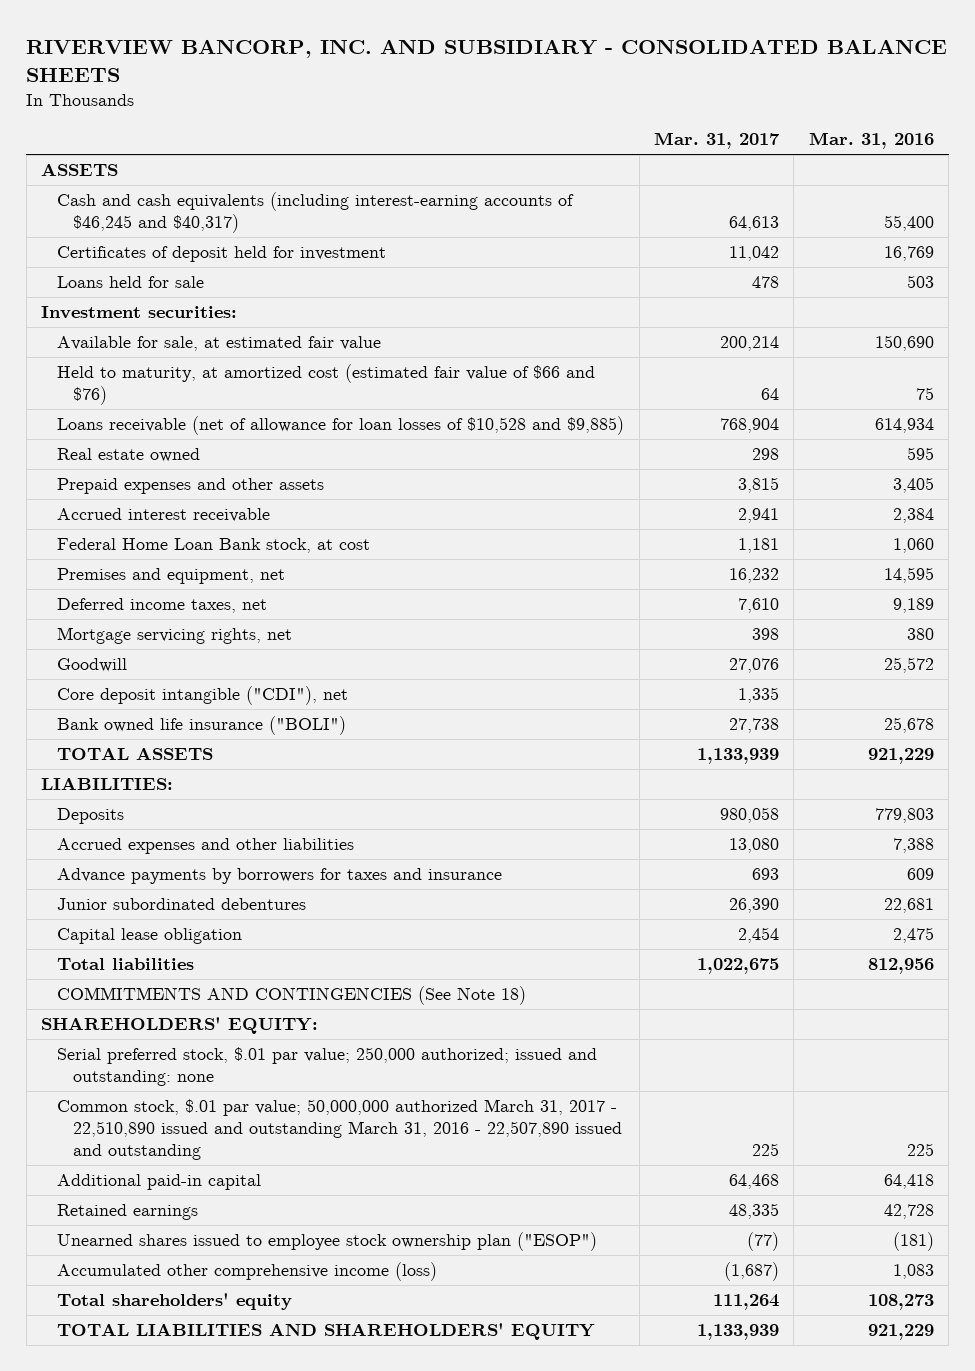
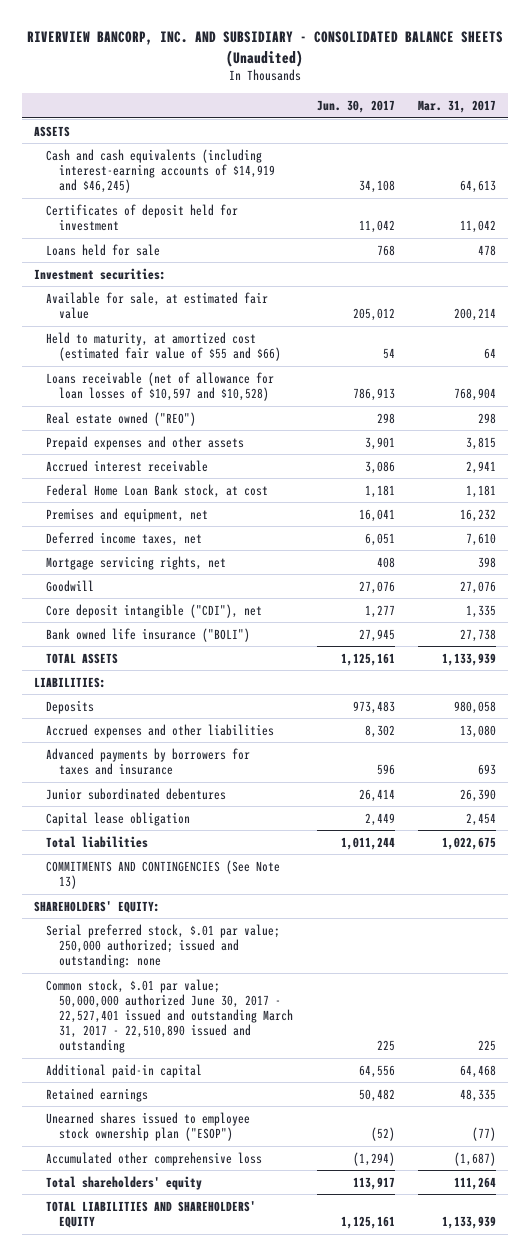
[26,39,948,82] RIVERVIEW BANCORP, INC. AND SUBSIDIARY - CONSOLIDATED BALANCE SHEETS -> [27,31,504,67] RIVERVIEW BANCORP, INC. AND SUBSIDIARY - CONSOLIDATED BALANCE SHEETS (Unaudited)
[808,132,934,150] Mar. 31, 2016 -> none
none -> [316,100,395,114] Jun. 30, 2017
[57,192,575,234] Cash and cash equivalents (including interest-earning accounts of $46,245 and $40,317) -> [46,148,275,194] Cash and cash equivalents (including interest-earning accounts of $14,919 and $46,245)
[57,364,596,406] Held to maturity, at amortized cost (estimated fair value of $66 and $76) -> [46,331,281,361] Held to maturity, at amortized cost (estimated fair value of $55 and $66)
[57,416,625,436] Loans receivable (net of allowance for loan losses of $10,528 and $9,885) -> [46,371,275,401] Loans receivable (net of allowance for loan losses of $10,597 and $10,528)
[57,448,201,463] Real estate owned -> [46,411,197,426] Real estate owned ("REO")
[57,868,503,885] Advance payments by borrowers for taxes and insurance -> [46,747,251,775] Advanced payments by borrowers for taxes and insurance
[57,986,527,1006] COMMITMENTS AND CONTINGENCIES (See Note 18) -> [46,859,281,889] COMMITMENTS AND CONTINGENCIES (See Note 13)
[57,1099,623,1160] Common stock, $.01 par value; 50,000,000 authorized March 31, 2017 - 22,510,890 issued and outstanding March 31, 2016 - 22,507,890 issued and outstanding -> [46,978,293,1054] Common stock, $.01 par value; 50,000,000 authorized June 30, 2017 - 22,527,401 issued and outstanding March 31, 2017 - 22,510,890 issued and outstanding
[57,1262,438,1282] Accumulated other comprehensive income (loss) -> [46,1151,263,1166] Accumulated other comprehensive loss

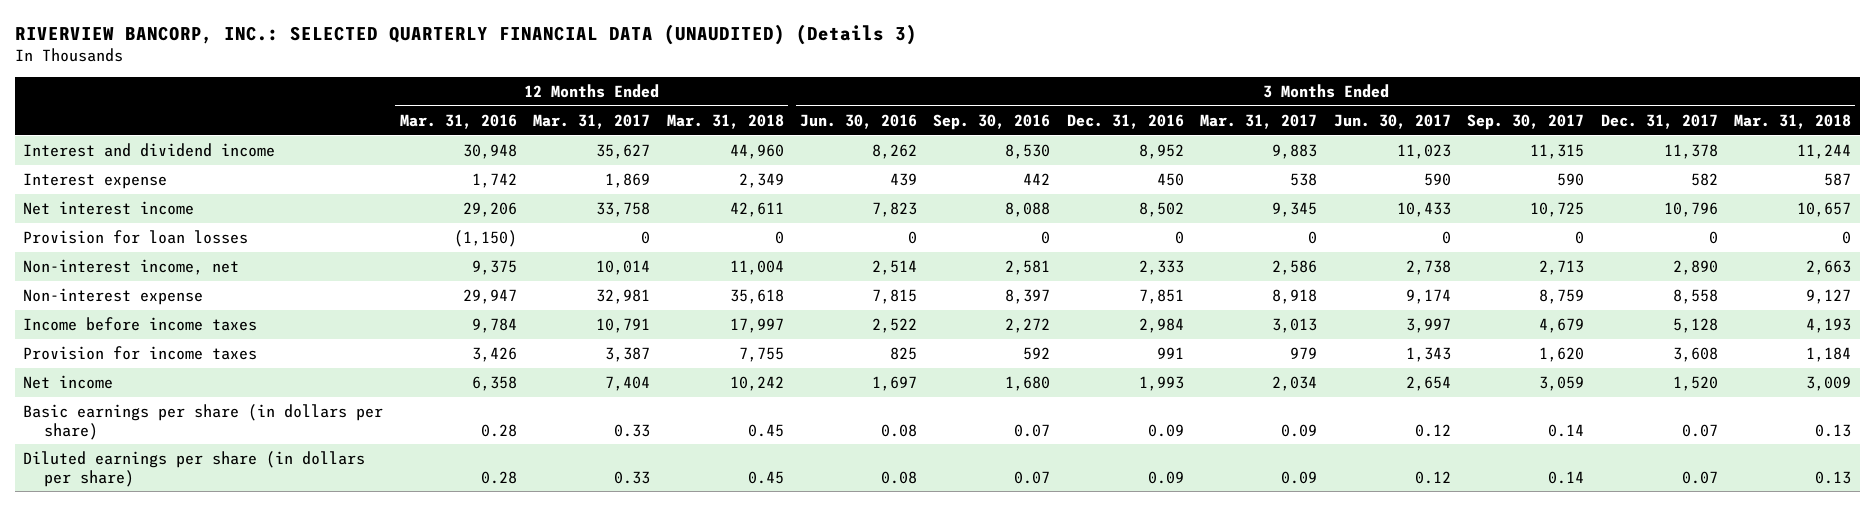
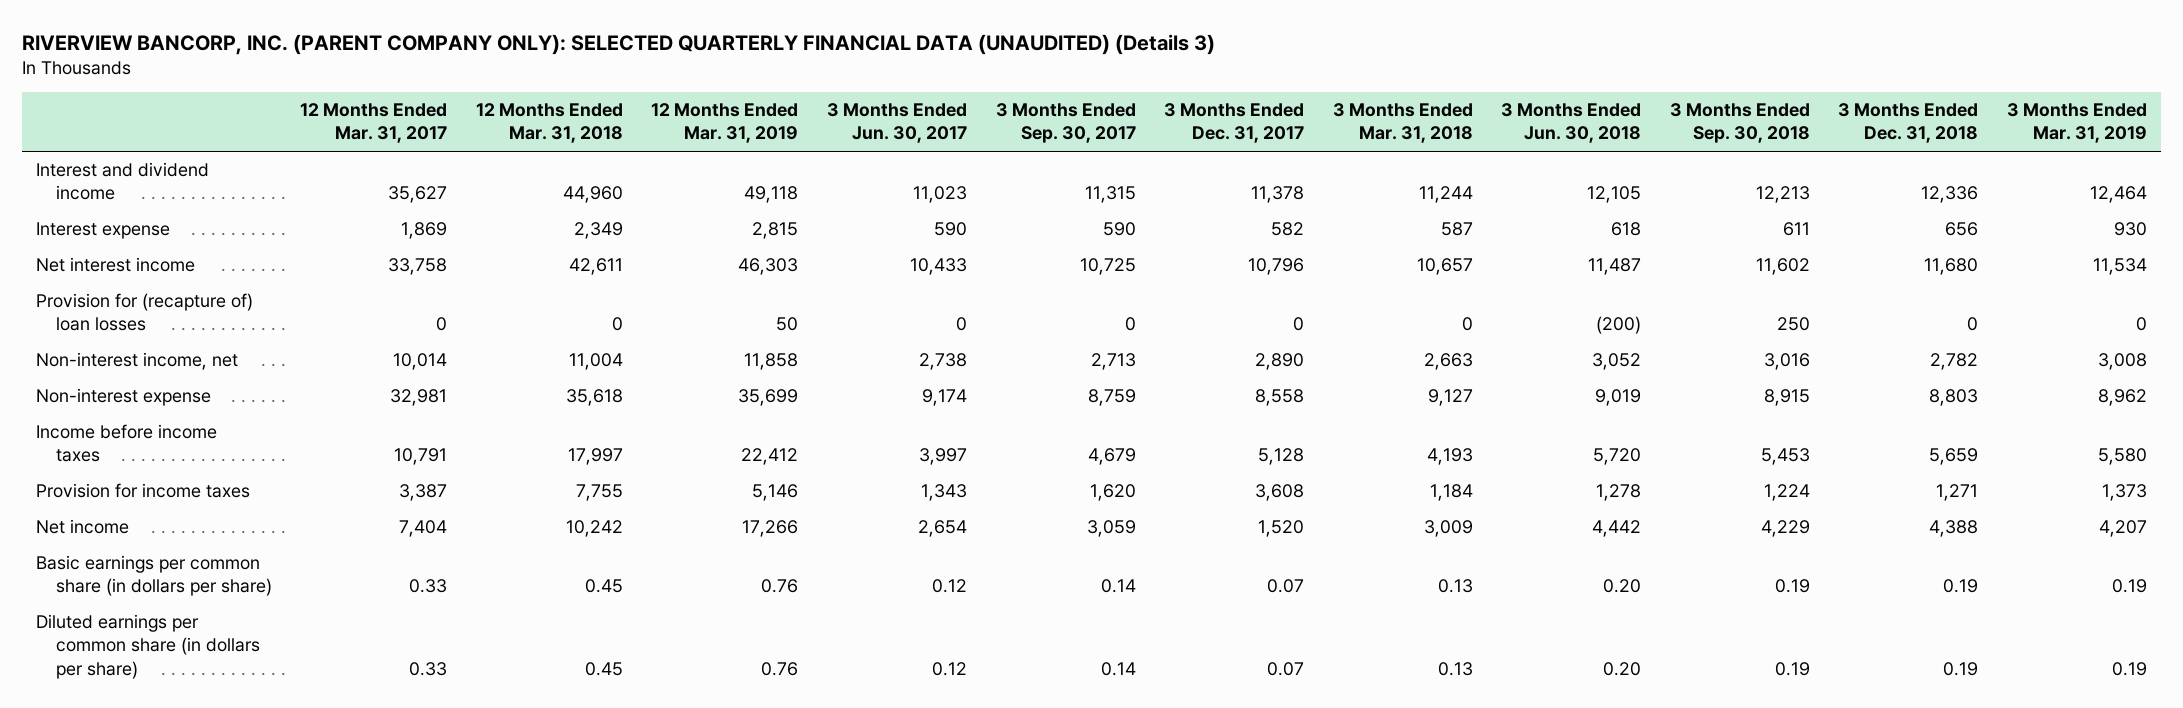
[14,23,917,45] RIVERVIEW BANCORP, INC.: SELECTED QUARTERLY FINANCIAL DATA (UNAUDITED) (Details 3) -> [22,33,1216,55] RIVERVIEW BANCORP, INC. (PARENT COMPANY ONLY): SELECTED QUARTERLY FINANCIAL DATA (UNAUDITED) (Details 3)
[399,113,517,129] Mar. 31, 2016 -> none
[800,113,918,129] Jun. 30, 2016 -> none
[933,113,1051,130] Sep. 30, 2016 -> none
[1066,113,1184,129] Dec. 31, 2016 -> none
[1200,113,1318,129] Mar. 31, 2017 -> none
none -> [651,103,799,144] 12 Months Ended Mar. 31, 2019
none -> [1501,103,1642,144] 3 Months Ended Jun. 30, 2018
none -> [1669,103,1810,144] 3 Months Ended Sep. 30, 2018
none -> [1838,103,1979,144] 3 Months Ended Dec. 31, 2018
none -> [2006,103,2147,144] 3 Months Ended Mar. 31, 2019
[23,229,249,244] Provision for loan losses -> [36,293,254,332] Provision for (recapture of) loan losses
[23,403,384,440] Basic earnings per share (in dollars per share) -> [36,555,272,597] Basic earnings per common share (in dollars per share)
[23,450,366,487] Diluted earnings per share (in dollars per share) -> [36,614,260,679] Diluted earnings per common share (in dollars per share)

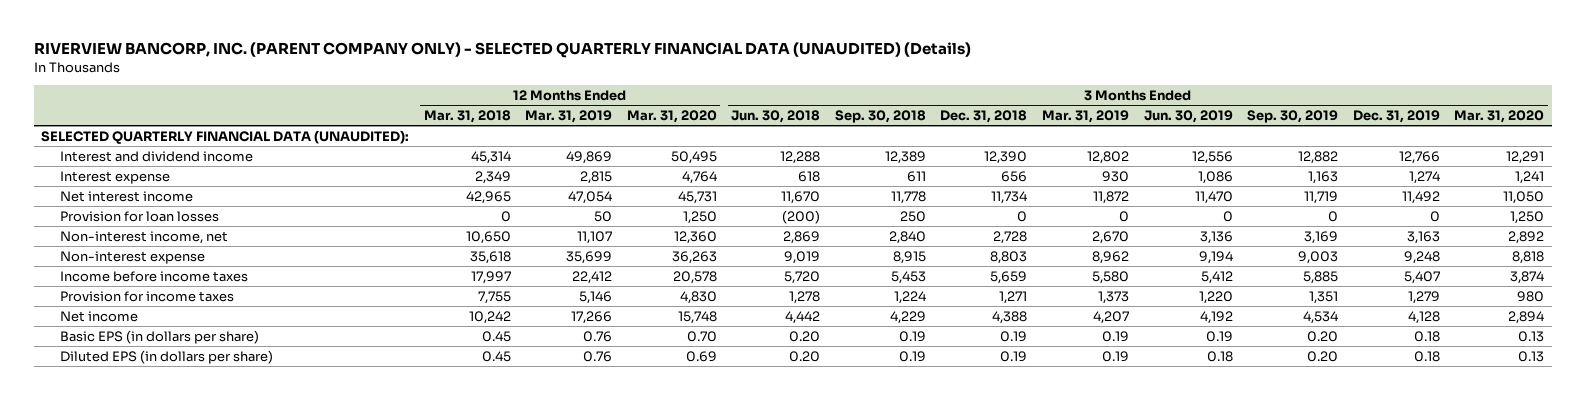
[22,33,1216,55] RIVERVIEW BANCORP, INC. (PARENT COMPANY ONLY): SELECTED QUARTERLY FINANCIAL DATA (UNAUDITED) (Details 3) -> [33,42,971,59] RIVERVIEW BANCORP, INC. (PARENT COMPANY ONLY) - SELECTED QUARTERLY FINANCIAL DATA (UNAUDITED) (Details)
[300,103,448,144] 12 Months Ended Mar. 31, 2017 -> none
[827,103,968,144] 3 Months Ended Jun. 30, 2017 -> none
[995,103,1136,144] 3 Months Ended Sep. 30, 2017 -> none
[1164,103,1305,144] 3 Months Ended Dec. 31, 2017 -> none
[1332,103,1473,144] 3 Months Ended Mar. 31, 2018 -> none
none -> [626,110,717,124] Mar. 31, 2020
none -> [1143,110,1233,124] Jun. 30, 2019
none -> [1247,110,1339,124] Sep. 30, 2019
none -> [1352,110,1440,124] Dec. 31, 2019
none -> [1454,110,1545,124] Mar. 31, 2020
none -> [41,129,410,144] SELECTED QUARTERLY FINANCIAL DATA (UNAUDITED):
[562,186,623,204] 44,960 -> [470,150,511,164] 45,314
[744,186,799,204] 49,118 -> [566,150,613,164] 49,869
[1587,186,1642,204] 12,105 -> [780,150,821,164] 12,288
[1755,186,1810,204] 12,213 -> [884,150,926,164] 12,389
[1921,186,1979,204] 12,336 -> [984,150,1028,164] 12,390
[2089,186,2147,204] 12,464 -> [1087,150,1130,164] 12,802
[568,258,623,276] 42,611 -> [465,190,511,204] 42,965
[738,258,799,276] 46,303 -> [568,190,613,204] 47,054
[1588,258,1642,276] 11,487 -> [781,190,821,204] 11,670
[1755,258,1810,276] 11,602 -> [890,190,926,204] 11,778
[1924,258,1979,276] 11,680 -> [991,190,1028,204] 11,734
[2092,258,2147,276] 11,534 -> [1093,190,1130,204] 11,872
[36,293,254,332] Provision for (recapture of) loan losses -> [60,210,220,222] Provision for loan losses
[568,353,623,371] 11,004 -> [465,230,511,244] 10,650
[744,353,799,371] 11,858 -> [577,230,613,244] 11,107
[1592,353,1642,371] 3,052 -> [783,230,821,244] 2,869
[1763,353,1810,371] 3,016 -> [888,230,926,244] 2,840
[1930,353,1979,371] 2,782 -> [993,230,1028,244] 2,728
[2097,353,2147,371] 3,008 -> [1092,230,1130,244] 2,670
[36,555,272,597] Basic earnings per common share (in dollars per share) -> [60,329,260,344] Basic EPS (in dollars per share)
[36,614,260,679] Diluted earnings per common share (in dollars per share) -> [60,349,274,364] Diluted EPS (in dollars per share)

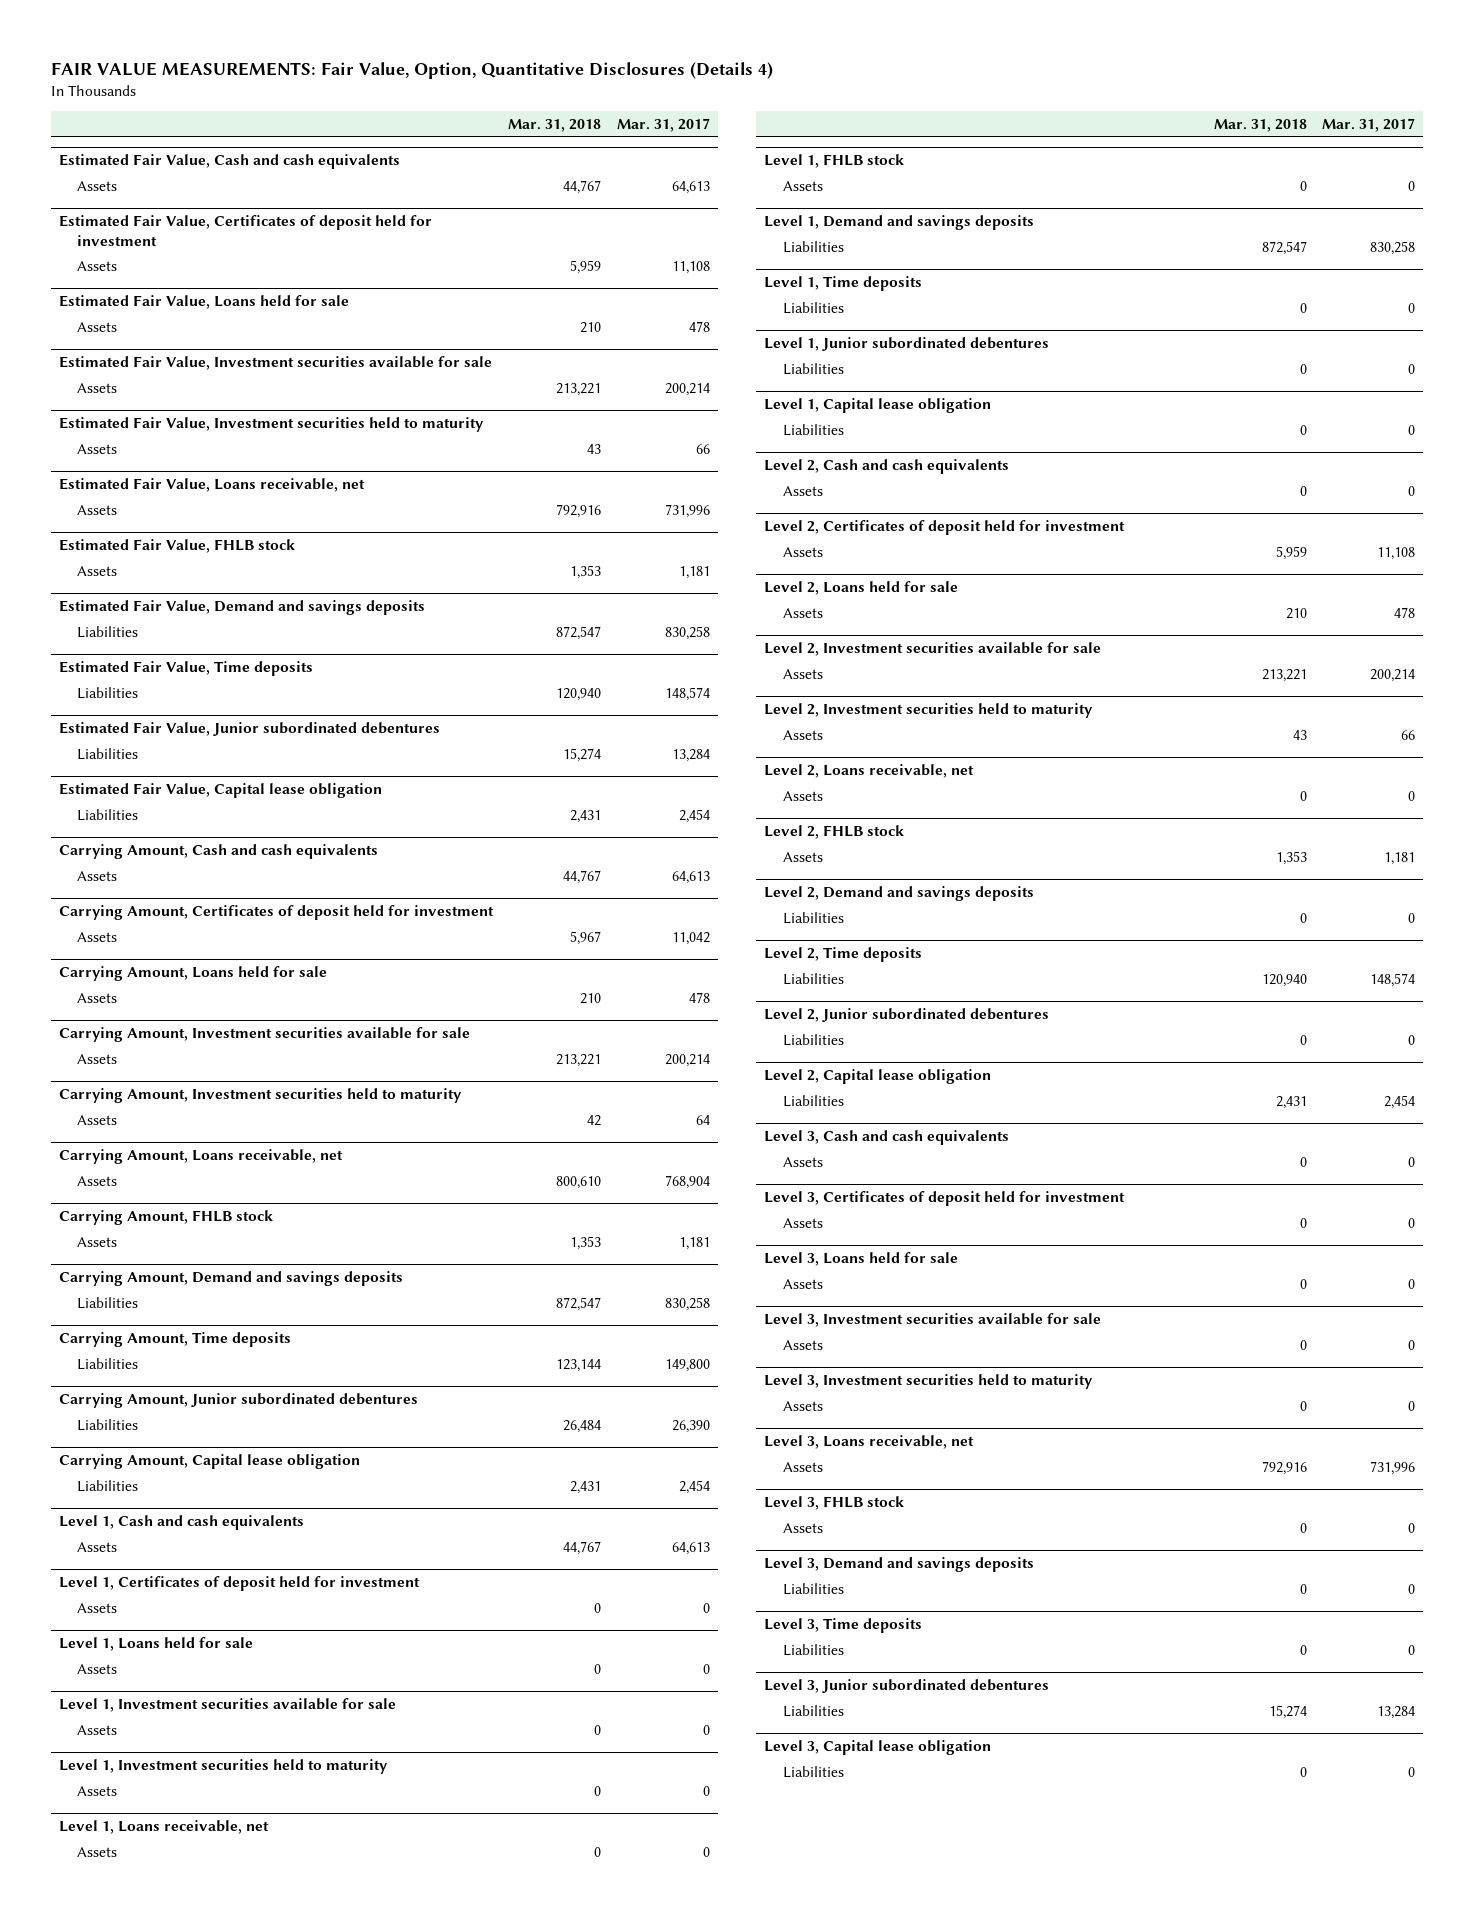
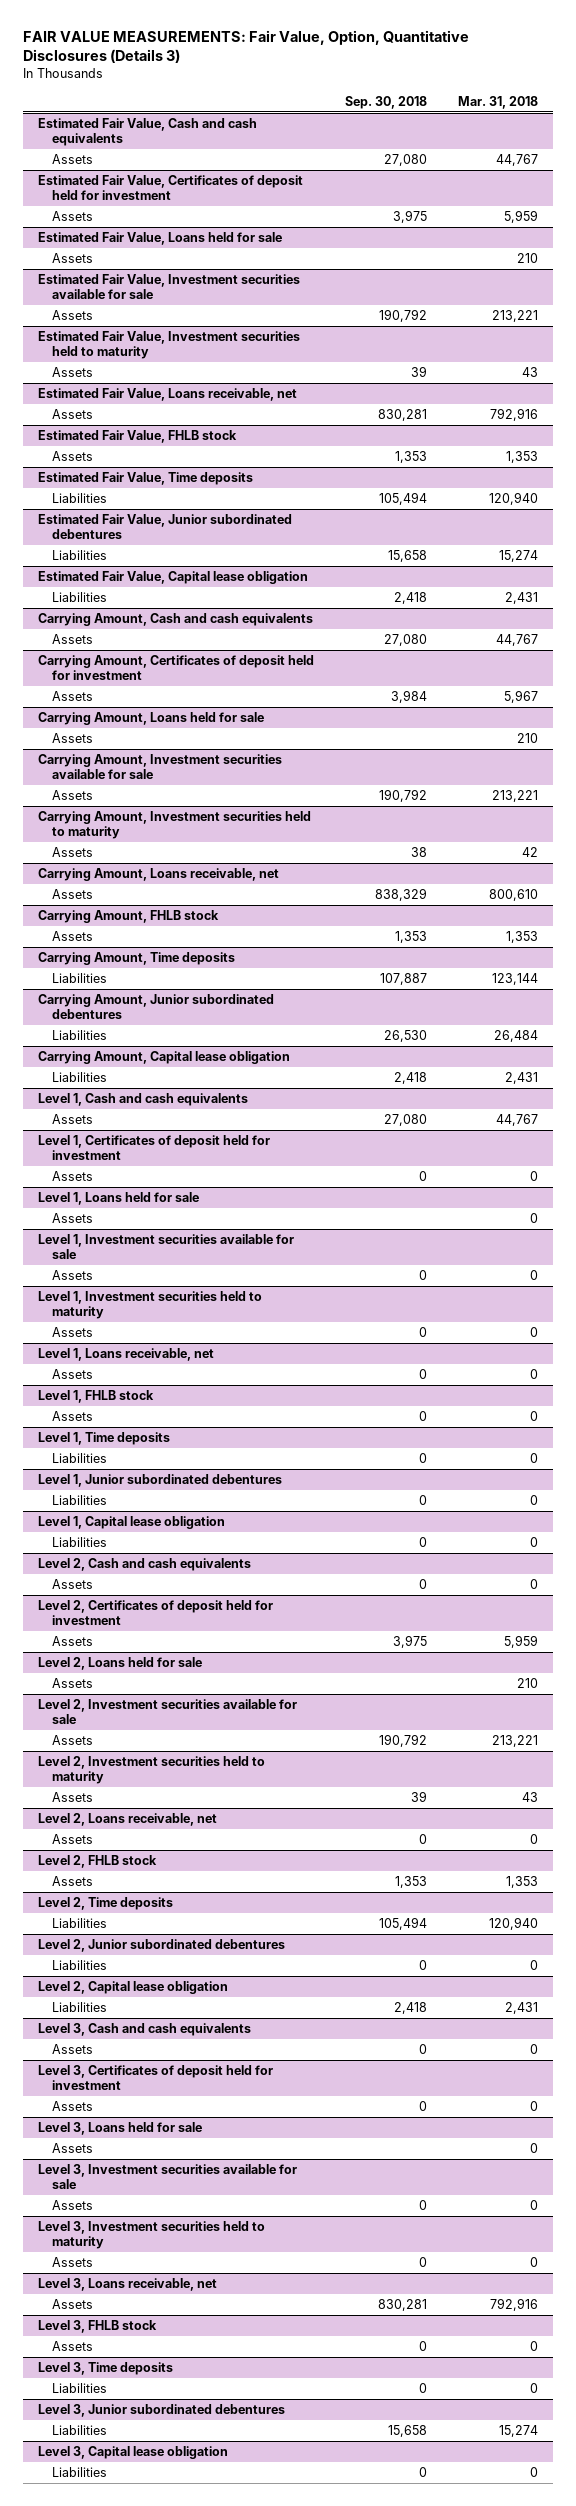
[51,62,774,80] FAIR VALUE MEASUREMENTS: Fair Value, Option, Quantitative Disclosures (Details 4) -> [22,30,469,64] FAIR VALUE MEASUREMENTS: Fair Value, Option, Quantitative Disclosures (Details 3)
[616,118,710,133] Mar. 31, 2017 -> none
none -> [345,95,428,109] Sep. 30, 2018
[58,600,425,616] Estimated Fair Value, Demand and savings deposits -> none
[77,625,139,638] Liabilities -> none
[58,1271,403,1287] Carrying Amount, Demand and savings deposits -> none
[77,1296,139,1309] Liabilities -> none
[764,215,1035,231] Level 1, Demand and savings deposits -> none
[782,240,844,253] Liabilities -> none
[764,886,1035,902] Level 2, Demand and savings deposits -> none
[782,911,844,924] Liabilities -> none
[764,1557,1035,1573] Level 3, Demand and savings deposits -> none
[782,1582,844,1595] Liabilities -> none

